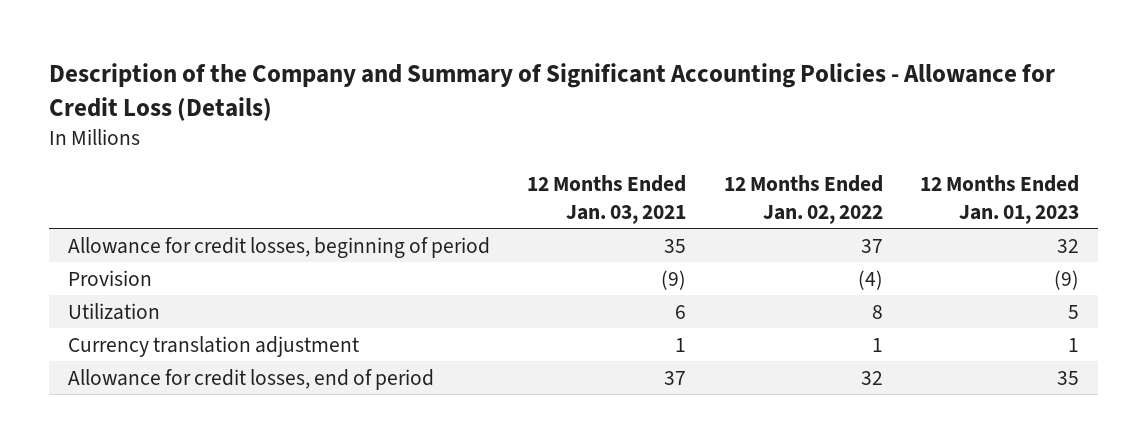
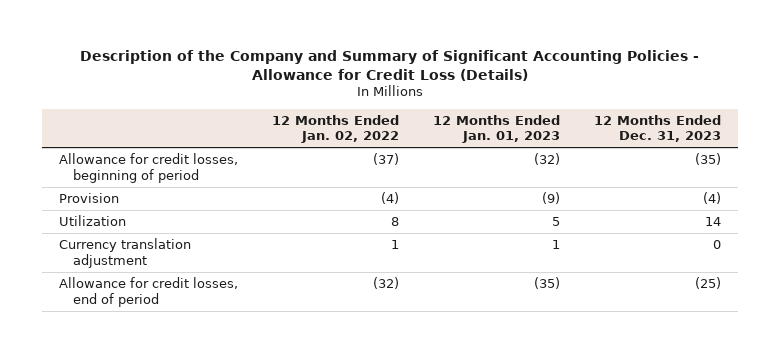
[527,174,687,224] 12 Months Ended Jan. 03, 2021 -> none
none -> [593,114,721,143] 12 Months Ended Dec. 31, 2023
[860,238,883,253] 37 -> [372,152,399,165] (37)
[1057,238,1080,253] 32 -> [533,152,560,165] (32)
[860,370,883,385] 32 -> [372,276,399,289] (32)
[1057,370,1080,385] 35 -> [533,276,560,289] (35)

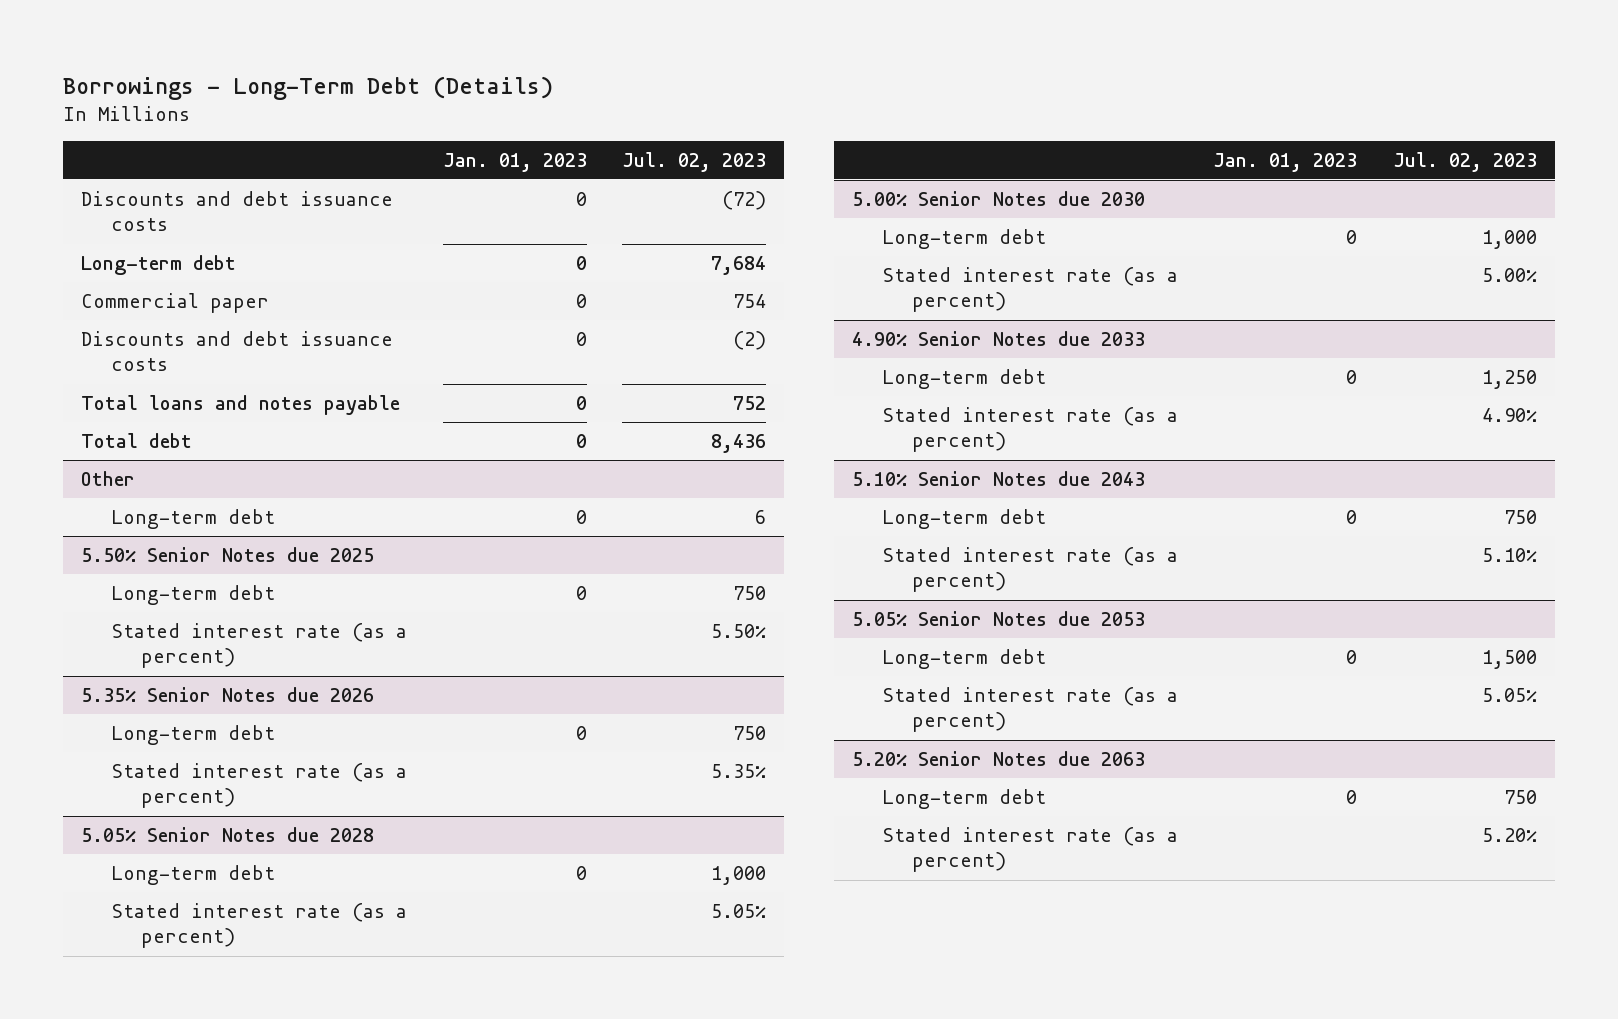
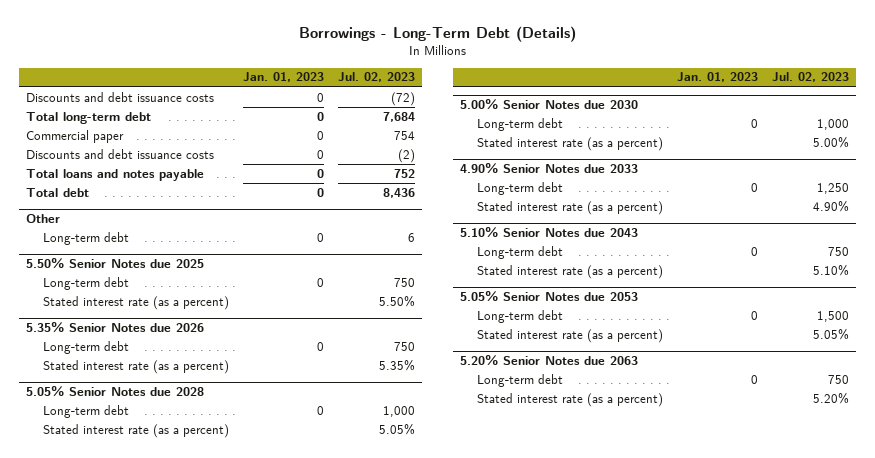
[81,254,237,275] Long-term debt -> [25,111,151,124] Total long-term debt

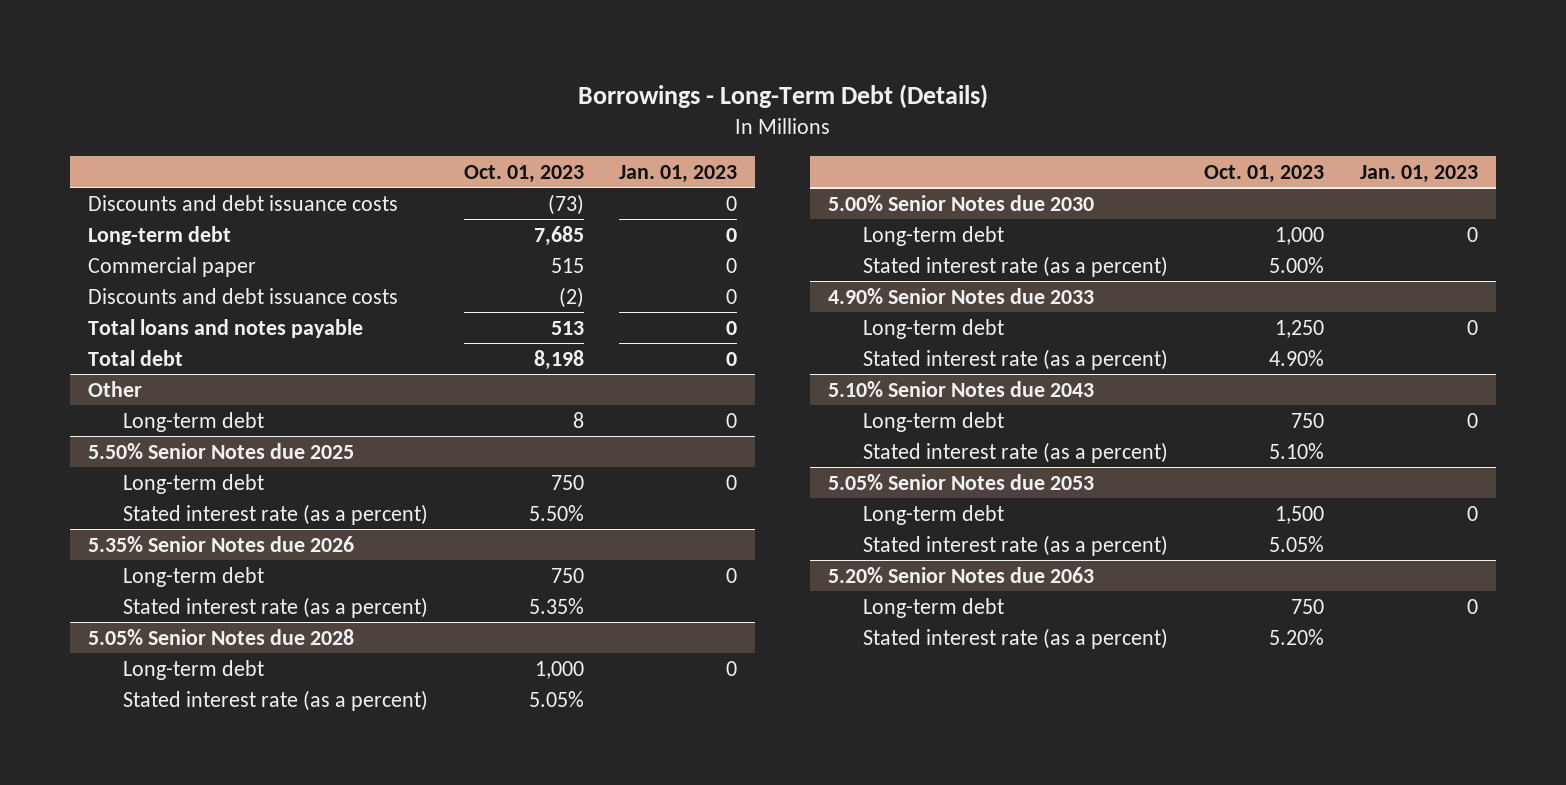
[337,72,415,83] Jul. 02, 2023 -> none
none -> [463,164,584,183] Oct. 01, 2023
[25,111,151,124] Total long-term debt -> [87,225,231,245] Long-term debt

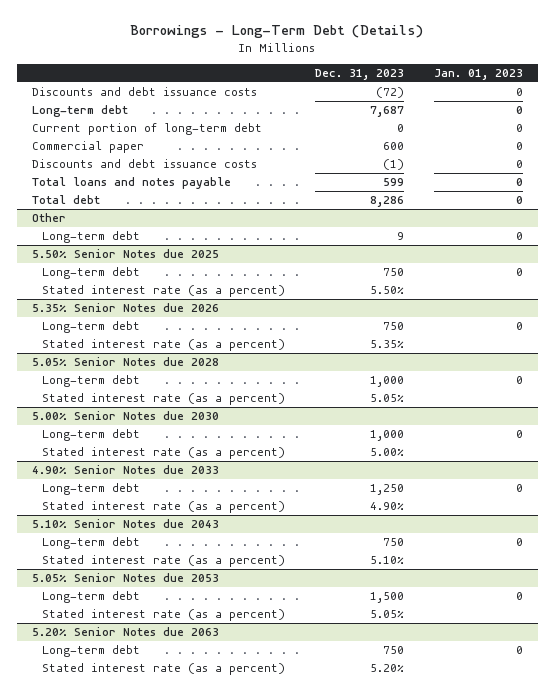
[463,164,584,183] Oct. 01, 2023 -> none
none -> [314,68,404,80] Dec. 31, 2023
none -> [31,123,262,136] Current portion of long-term debt

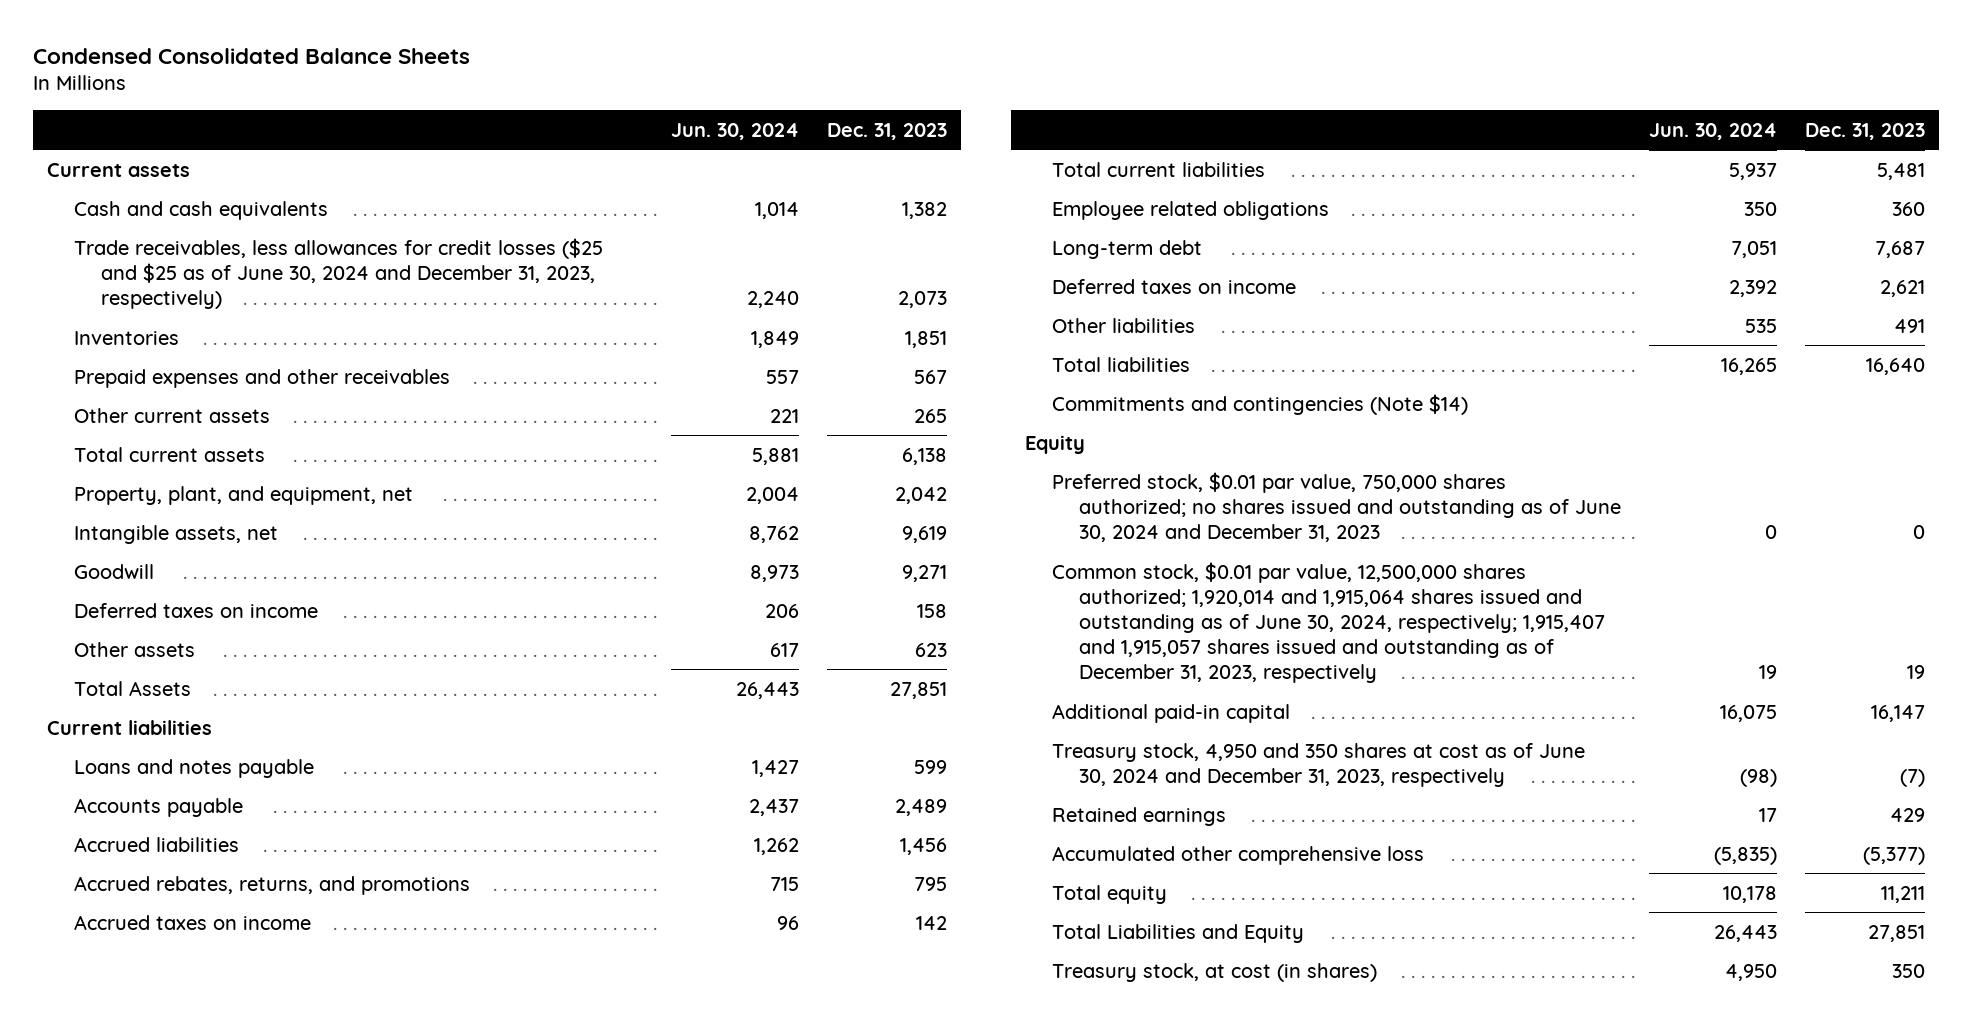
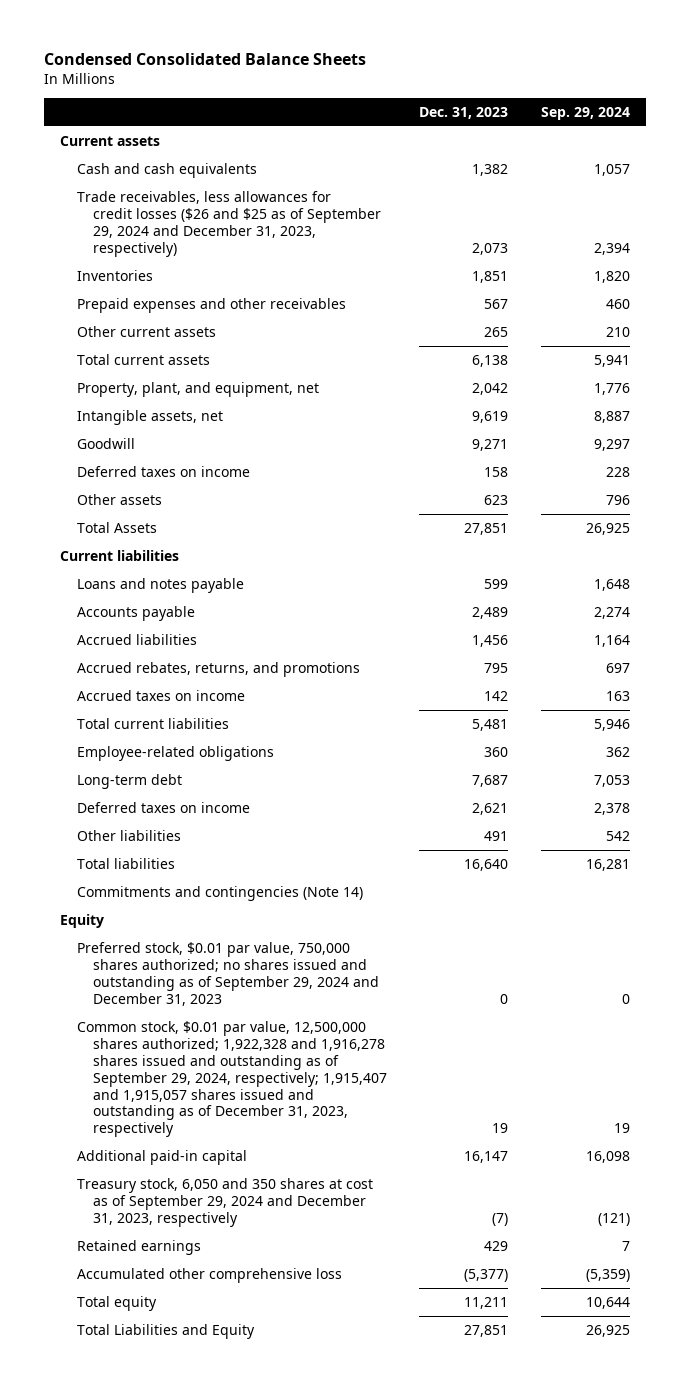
[670,122,799,140] Jun. 30, 2024 -> none
none -> [540,106,630,120] Sep. 29, 2024
[73,237,603,309] Trade receivables, less allowances for credit losses ($25 and $25 as of June 30, 2024 and December 31, 2023, respectively) -> [76,190,382,257] Trade receivables, less allowances for credit losses ($26 and $25 as of September 29, 2024 and December 31, 2023, respectively)
[1051,200,1329,220] Employee related obligations -> [76,745,274,761] Employee-related obligations
[1051,393,1468,415] Commitments and contingencies (Note $14) -> [76,885,363,901] Commitments and contingencies (Note 14)
[1051,471,1621,542] Preferred stock, $0.01 par value, 750,000 shares authorized; no shares issued and outstanding as of June 30, 2024 and December 31, 2023 -> [76,941,380,1006] Preferred stock, $0.01 par value, 750,000 shares authorized; no shares issued and outstanding as of September 29, 2024 and December 31, 2023
[1051,561,1605,684] Common stock, $0.01 par value, 12,500,000 shares authorized; 1,920,014 and 1,915,064 shares issued and outstanding as of June 30, 2024, respectively; 1,915,407 and 1,915,057 shares issued and outstanding as of December 31, 2023, respectively -> [76,1020,388,1138] Common stock, $0.01 par value, 12,500,000 shares authorized; 1,922,328 and 1,916,278 shares issued and outstanding as of September 29, 2024, respectively; 1,915,407 and 1,915,057 shares issued and outstanding as of December 31, 2023, respectively
[1051,742,1585,787] Treasury stock, 4,950 and 350 shares at cost as of June 30, 2024 and December 31, 2023, respectively -> [76,1177,373,1227] Treasury stock, 6,050 and 350 shares at cost as of September 29, 2024 and December 31, 2023, respectively
[1051,962,1377,982] Treasury stock, at cost (in shares) -> none

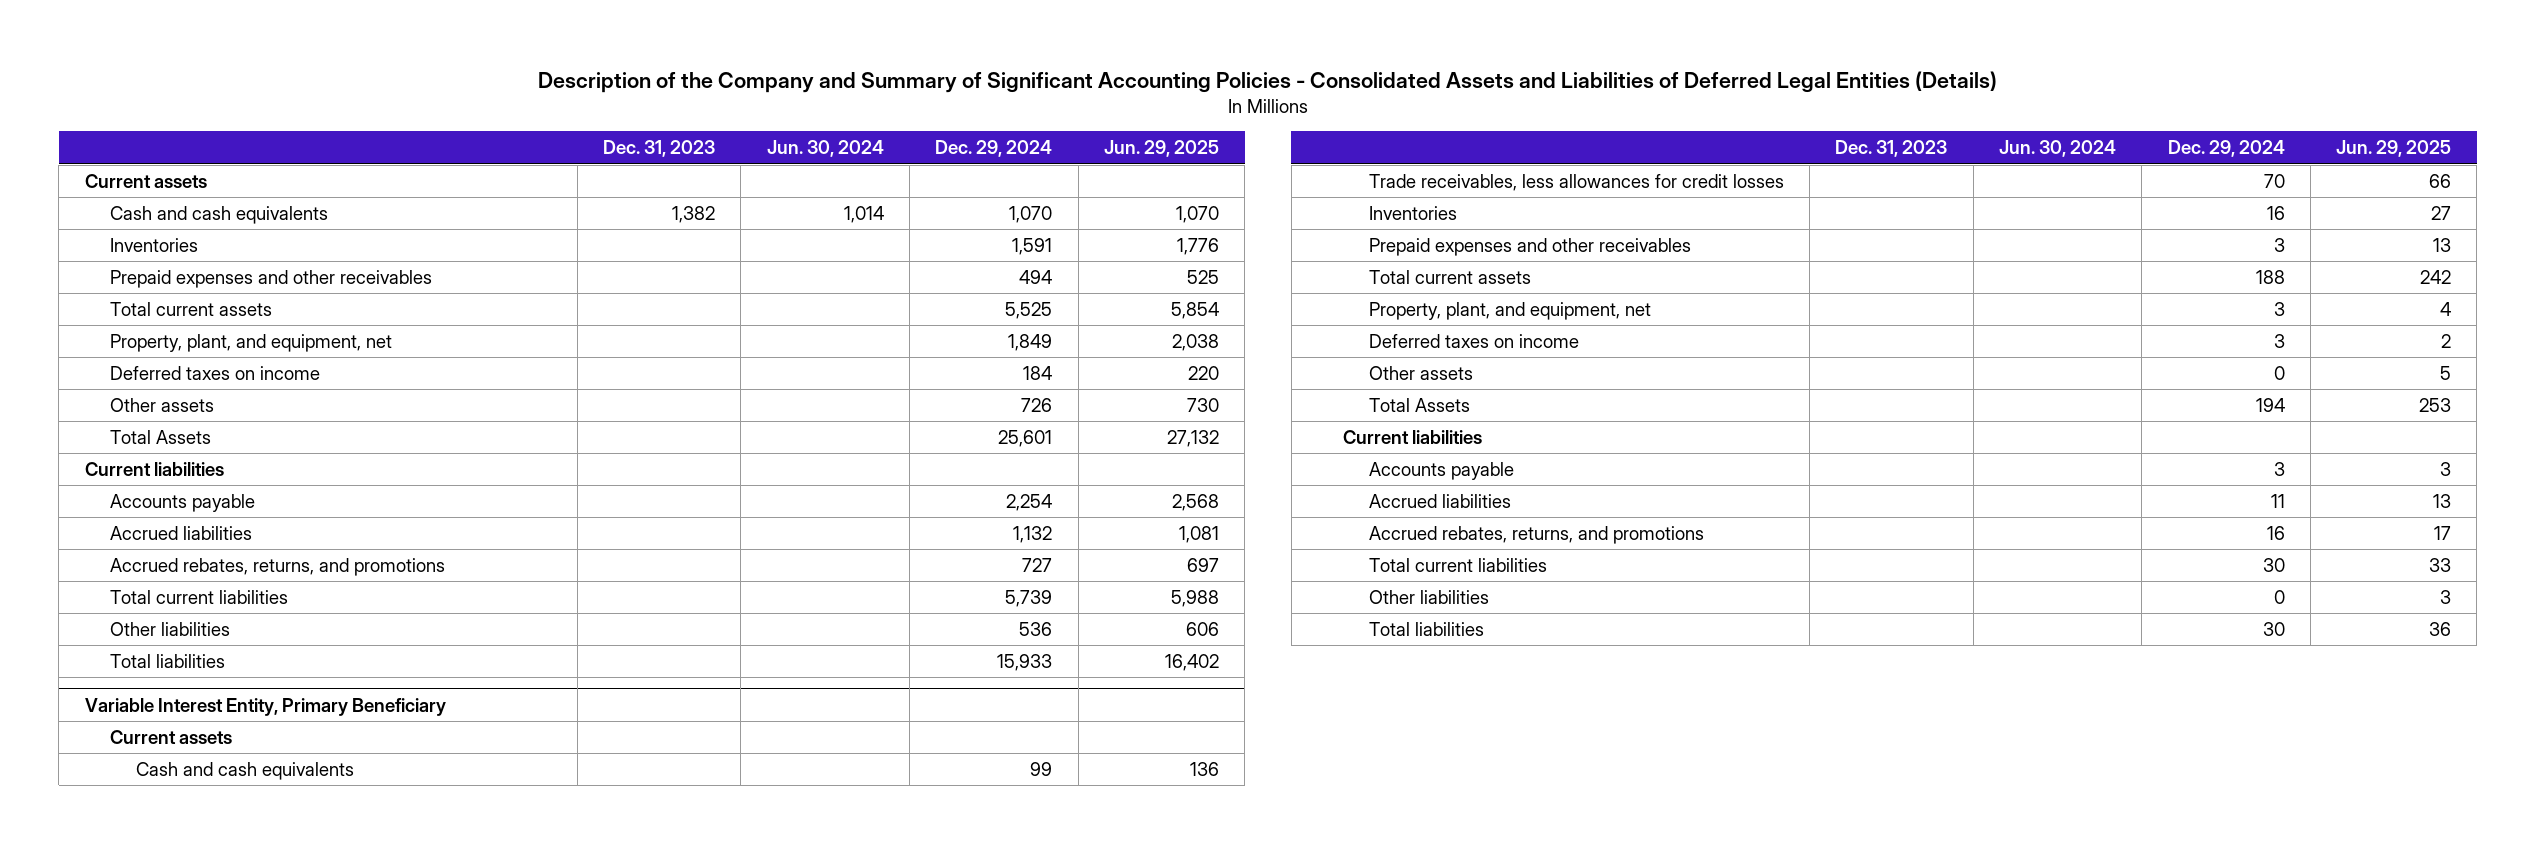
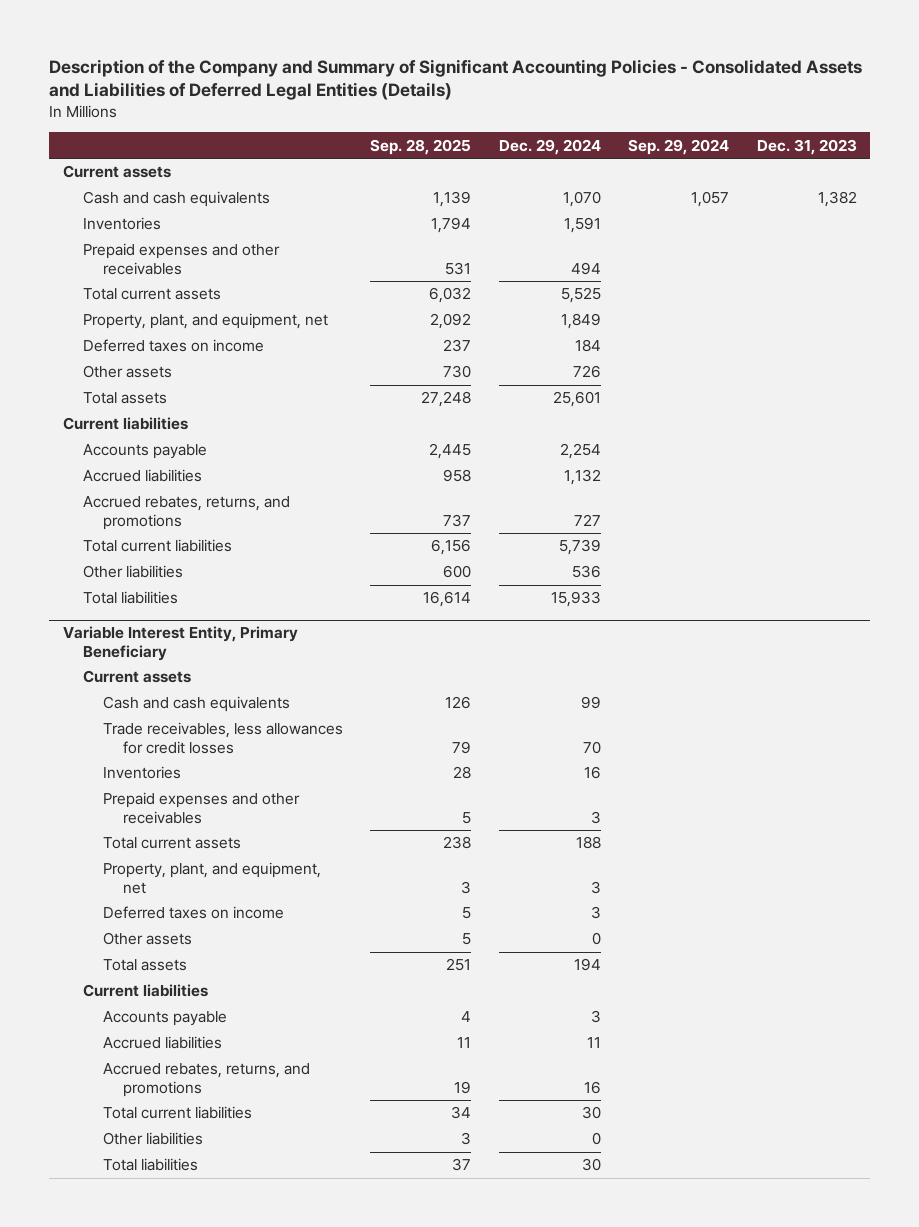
[766,140,884,158] Jun. 30, 2024 -> none
[1103,140,1219,158] Jun. 29, 2025 -> none
none -> [370,138,472,155] Sep. 28, 2025
none -> [628,138,730,155] Sep. 29, 2024
[110,429,212,444] Total Assets -> [82,392,167,405] Total assets
[1368,397,1470,412] Total Assets -> [103,959,188,972] Total assets

